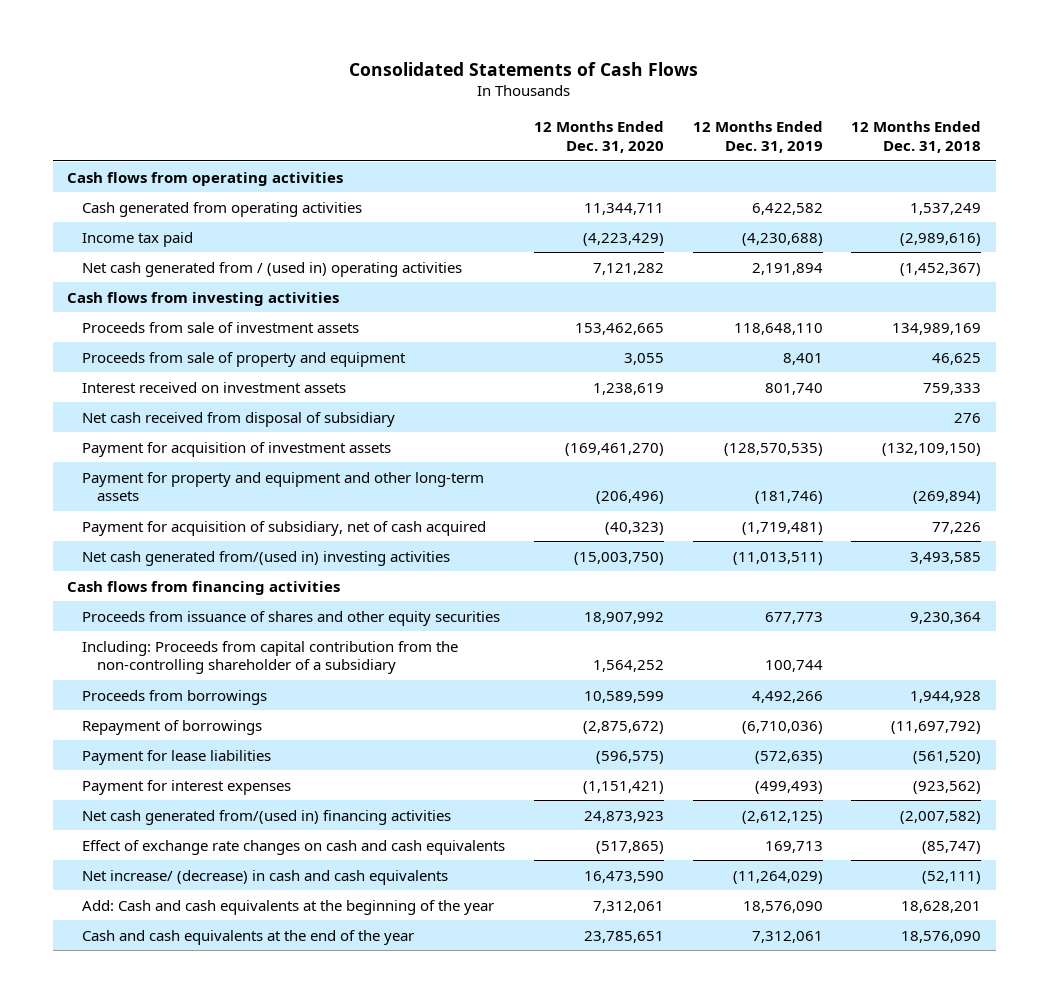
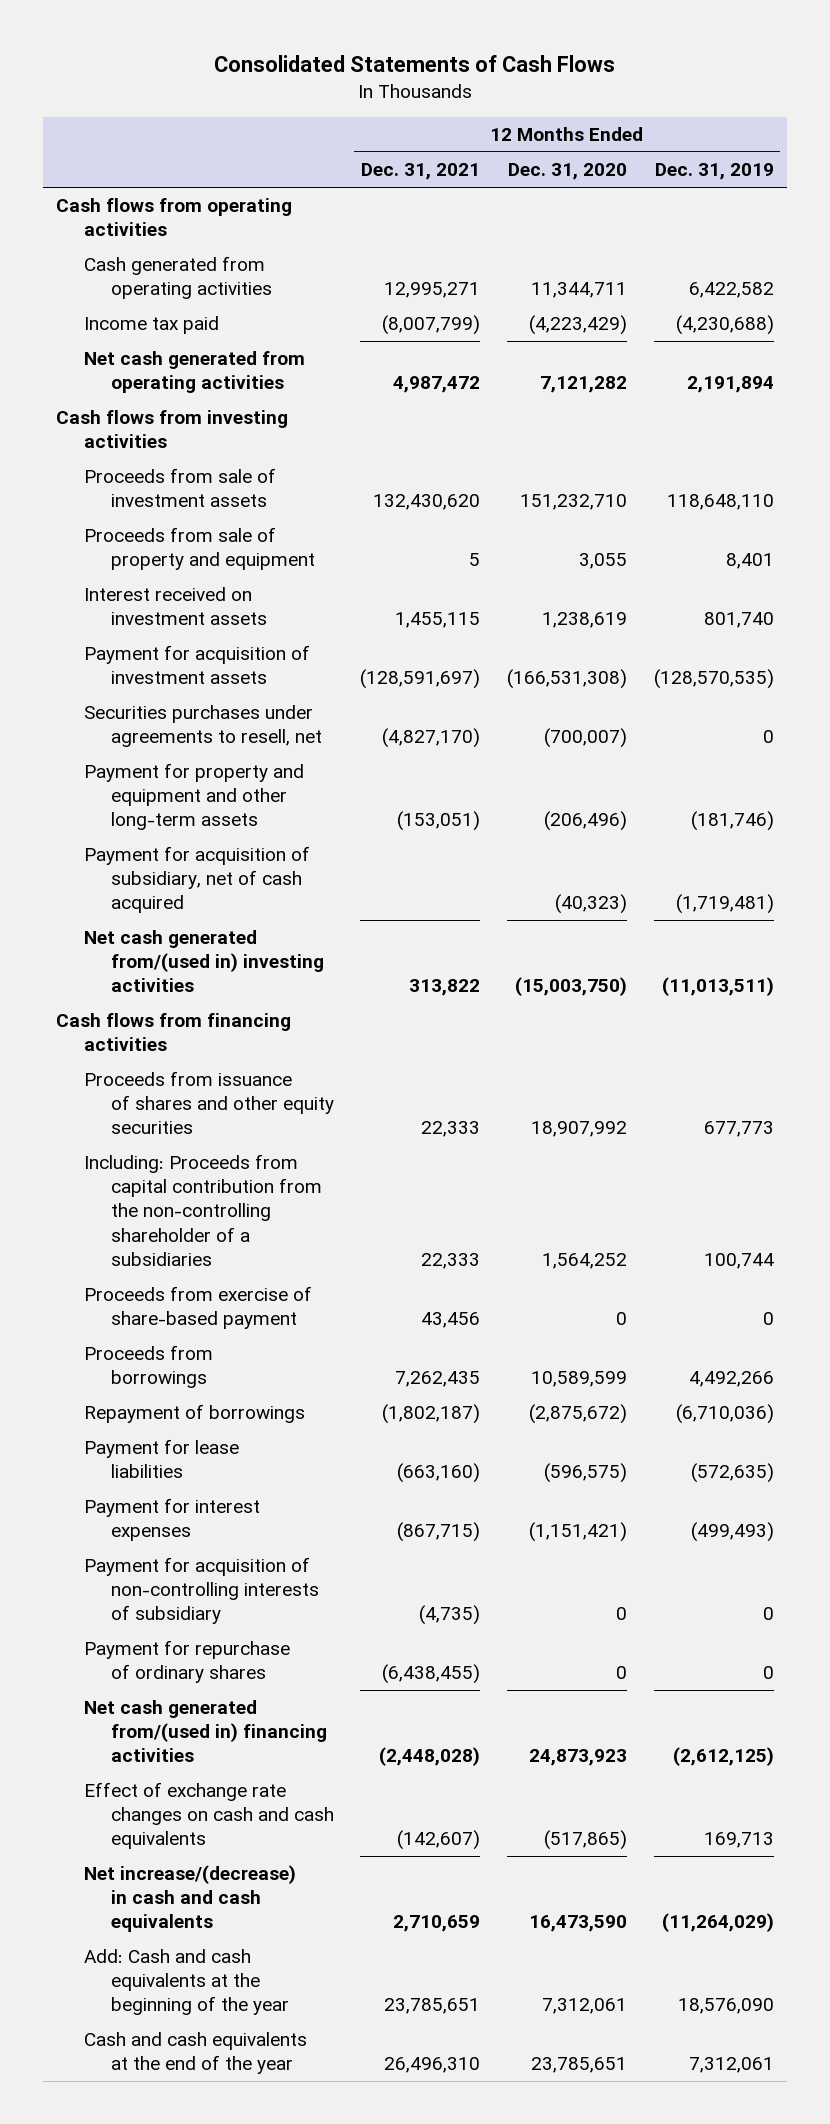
[851,121,982,154] 12 Months Ended Dec. 31, 2018 -> none
none -> [361,163,481,181] Dec. 31, 2021
[81,261,462,277] Net cash generated from / (used in) operating activities -> [83,351,305,394] Net cash generated from operating activities
[574,322,664,335] 153,462,665 -> [519,494,627,511] 151,232,710
[81,411,395,427] Net cash received from disposal of subsidiary -> none
[564,442,664,456] (169,461,270) -> [506,669,627,690] (166,531,308)
none -> [83,705,322,748] Securities purchases under agreements to resell, net
[81,640,458,675] Including: Proceeds from capital contribution from the non-controlling shareholder of a subsidiary -> [83,1154,322,1266] Including: Proceeds from capital contribution from the non-controlling shareholder of a subsidiaries
none -> [83,1286,312,1330] Proceeds from exercise of share-based payment
none -> [83,1557,319,1625] Payment for acquisition of non-controlling interests of subsidiary
none -> [83,1640,290,1684] Payment for repurchase of ordinary shares
[81,869,448,885] Net increase/ (decrease) in cash and cash equivalents -> [83,1865,296,1933] Net increase/(decrease) in cash and cash equivalents

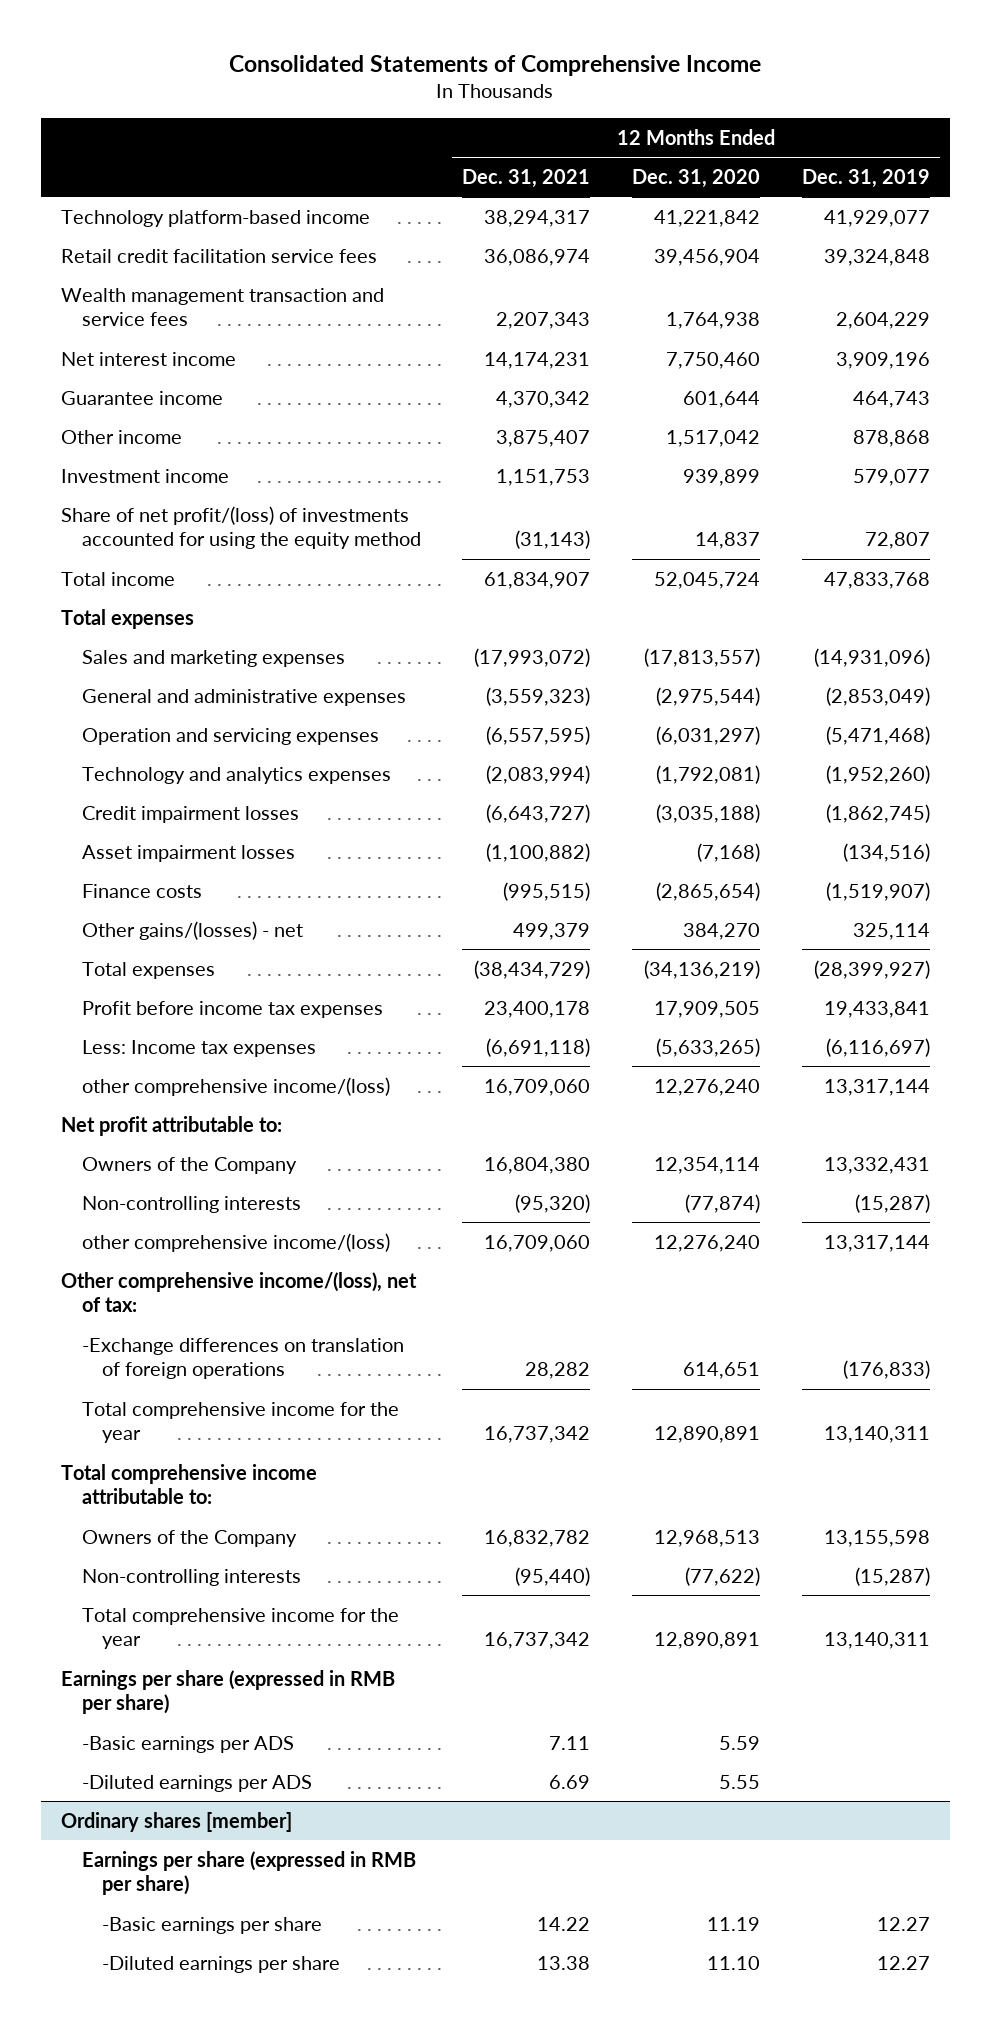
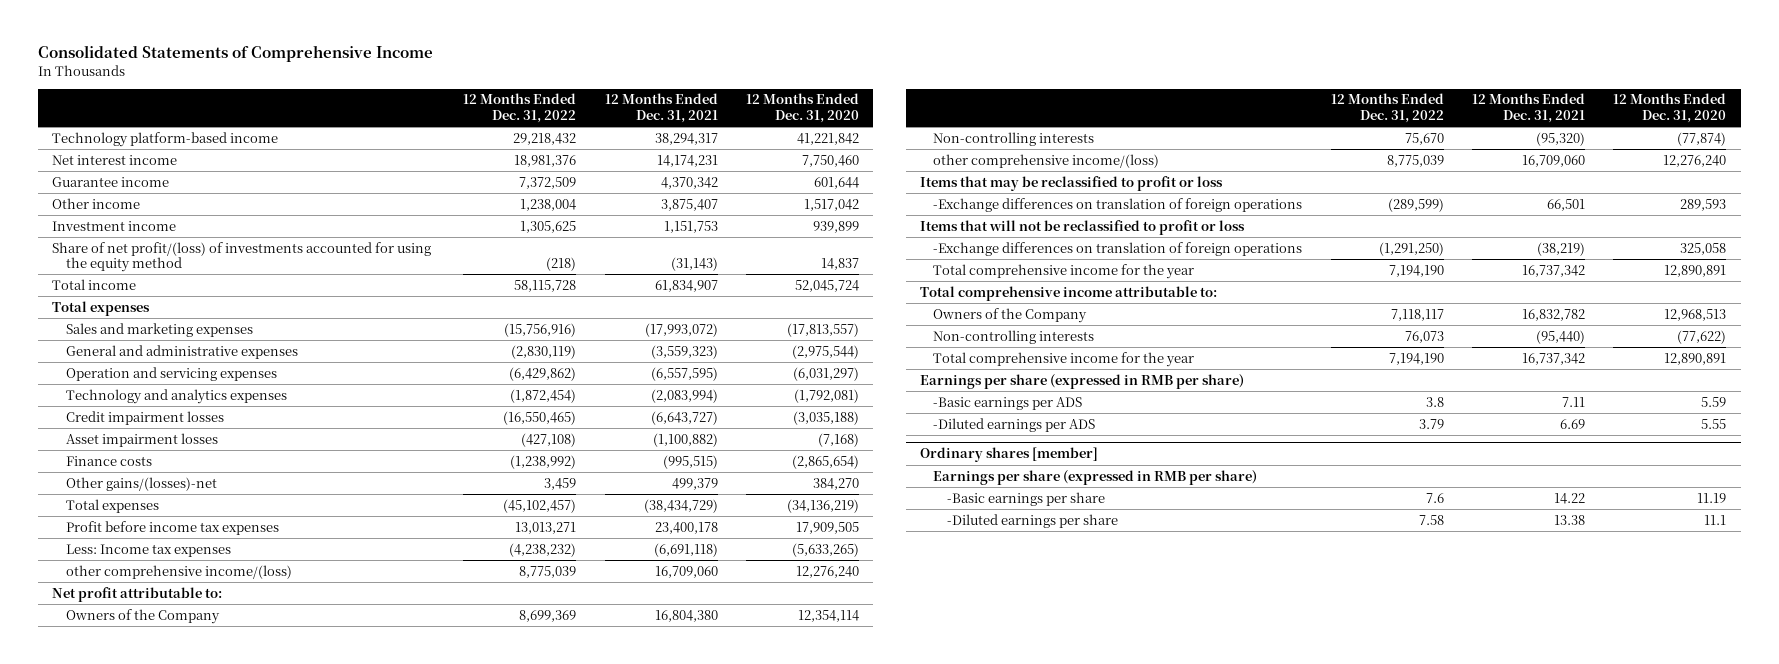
[801,169,930,189] Dec. 31, 2019 -> none
none -> [463,93,577,124] 12 Months Ended Dec. 31, 2022
[61,248,378,263] Retail credit facilitation service fees -> none
[61,287,385,327] Wealth management transaction and service fees -> none
[81,920,303,940] Other gains/(losses) - net -> [65,476,217,491] Other gains/(losses)-net
[61,1271,418,1313] Other comprehensive income/(loss), net of tax: -> none
none -> [919,175,1223,191] Items that may be reclassified to profit or loss
[525,1362,591,1380] 28,282 -> [1547,198,1586,211] 66,501
[683,1362,761,1380] 614,651 -> [1680,198,1727,211] 289,593
none -> [919,219,1245,235] Items that will not be reclassified to profit or loss
none -> [933,241,1303,256] -Exchange differences on translation of foreign operations
[707,1955,761,1970] 11.10 -> [1704,514,1727,525] 11.1

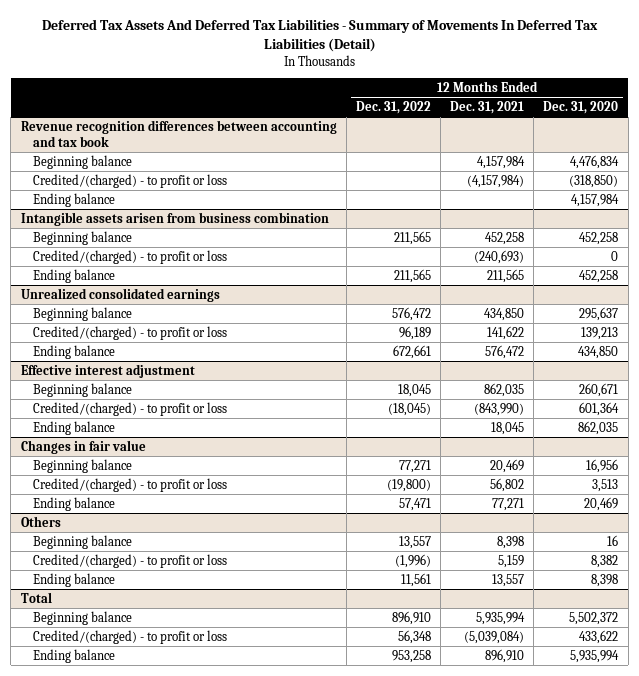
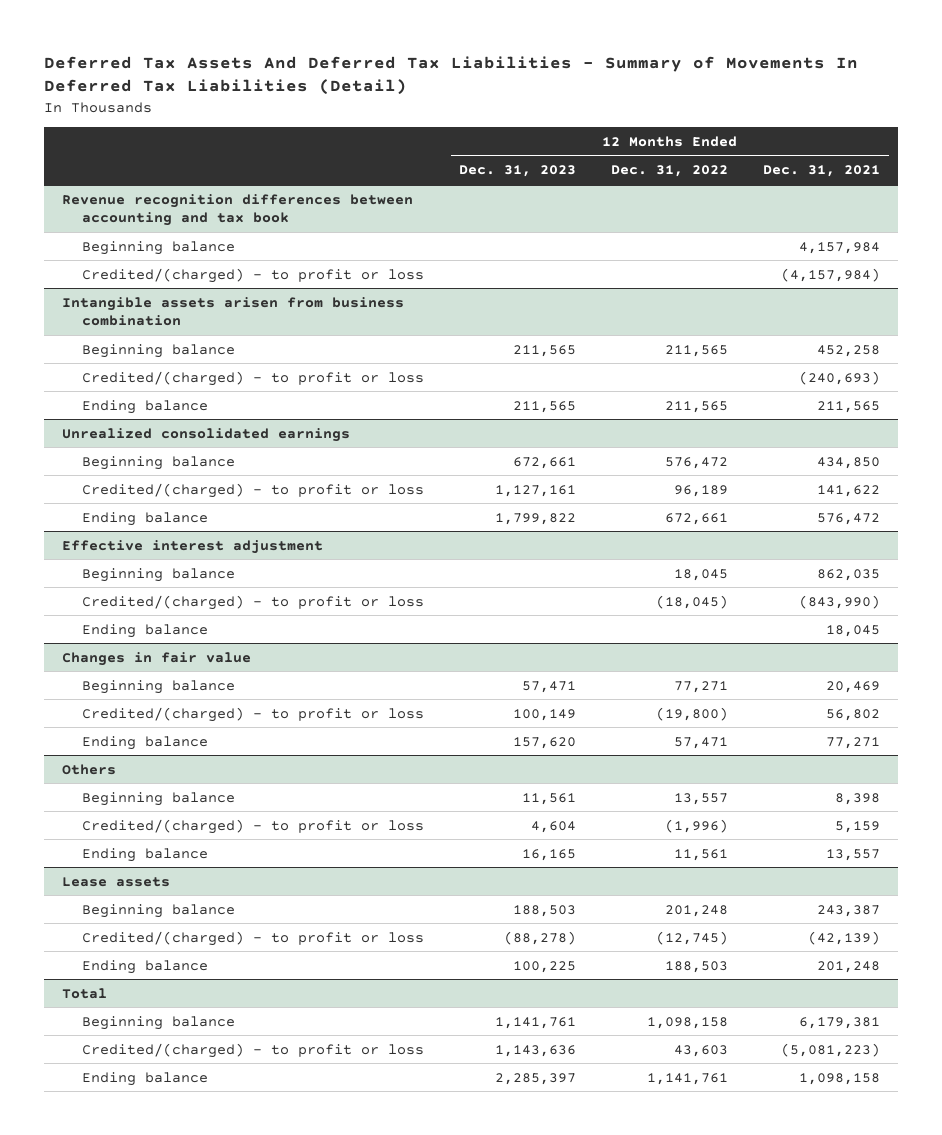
[543,101,619,115] Dec. 31, 2020 -> none
none -> [459,165,577,178] Dec. 31, 2023
[33,192,116,207] Ending balance -> none
none -> [61,876,170,887] Lease assets
none -> [82,903,236,918] Beginning balance
none -> [82,930,425,946] Credited/(charged) - to profit or loss
none -> [82,959,209,974] Ending balance
[391,610,431,625] 896,910 -> [647,1016,729,1029] 1,098,158
[476,611,526,625] 5,935,994 -> [799,1016,881,1029] 6,179,381
[397,629,431,644] 56,348 -> [674,1044,729,1057] 43,603
[464,630,525,644] (5,039,084) -> [781,1042,881,1057] (5,081,223)
[391,649,431,663] 953,258 -> [647,1072,729,1085] 1,141,761
[485,648,525,663] 896,910 -> [799,1072,881,1085] 1,098,158

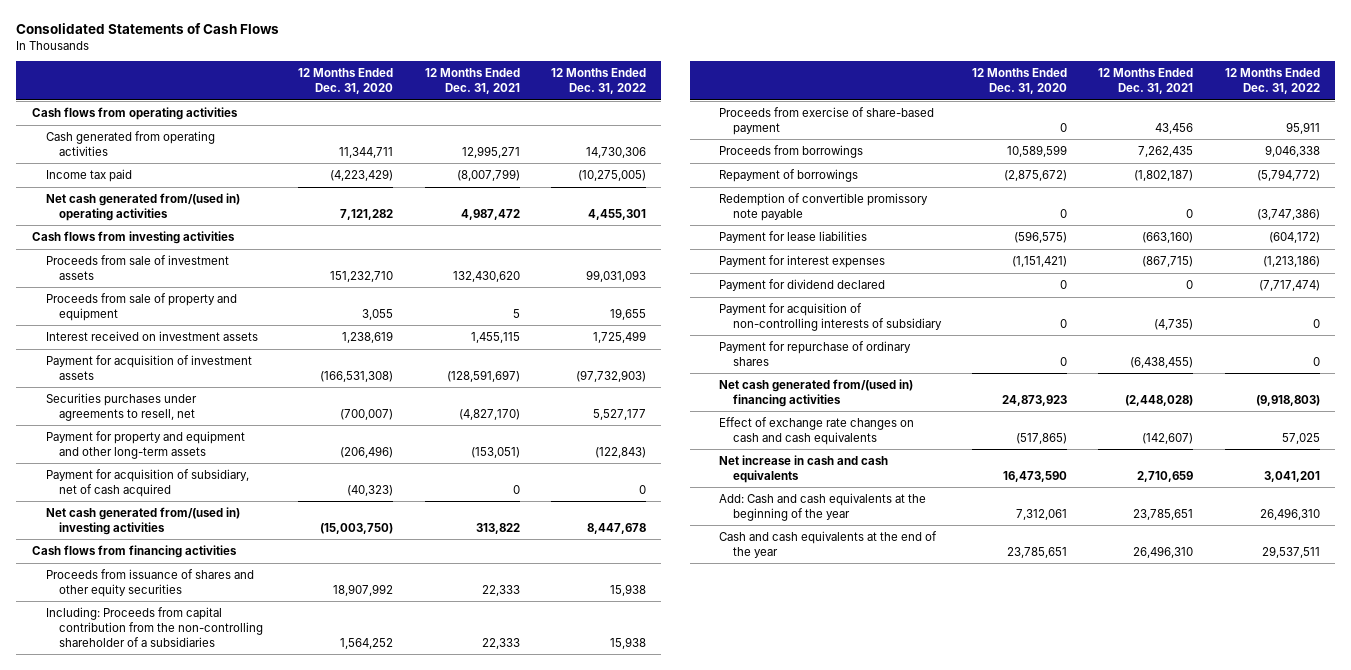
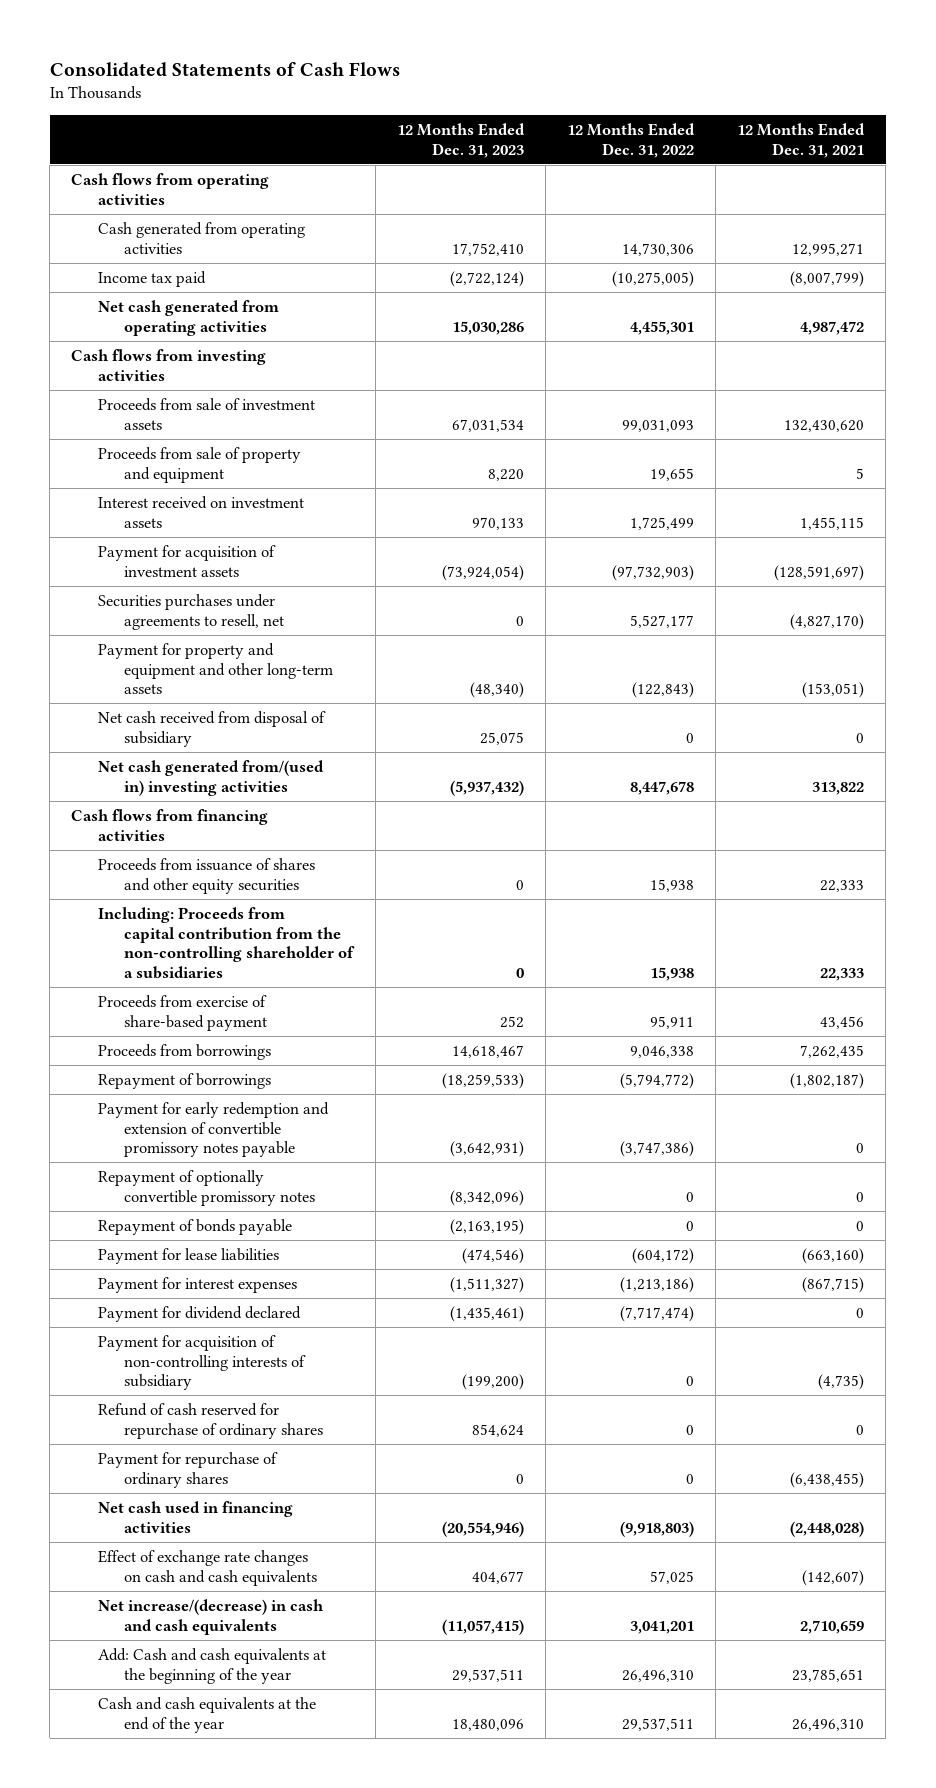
[298,68,394,95] 12 Months Ended Dec. 31, 2020 -> none
none -> [396,123,525,158] 12 Months Ended Dec. 31, 2023
[45,193,240,221] Net cash generated from/(used in) operating activities -> [97,300,279,336] Net cash generated from operating activities
[45,469,249,497] Payment for acquisition of subsidiary, net of cash acquired -> none
none -> [97,711,326,747] Net cash received from disposal of subsidiary
[719,193,929,221] Redemption of convertible promissory note payable -> [97,1102,329,1158] Payment for early redemption and extension of convertible promissory notes payable
none -> [97,1170,316,1206] Repayment of optionally convertible promissory notes
none -> [97,1219,292,1236] Repayment of bonds payable
none -> [97,1403,324,1439] Refund of cash reserved for repurchase of ordinary shares
[719,379,914,407] Net cash generated from/(used in) financing activities -> [97,1501,293,1533] Net cash used in financing activities
[719,455,889,483] Net increase in cash and cash equivalents -> [97,1599,324,1635] Net increase/(decrease) in cash and cash equivalents

